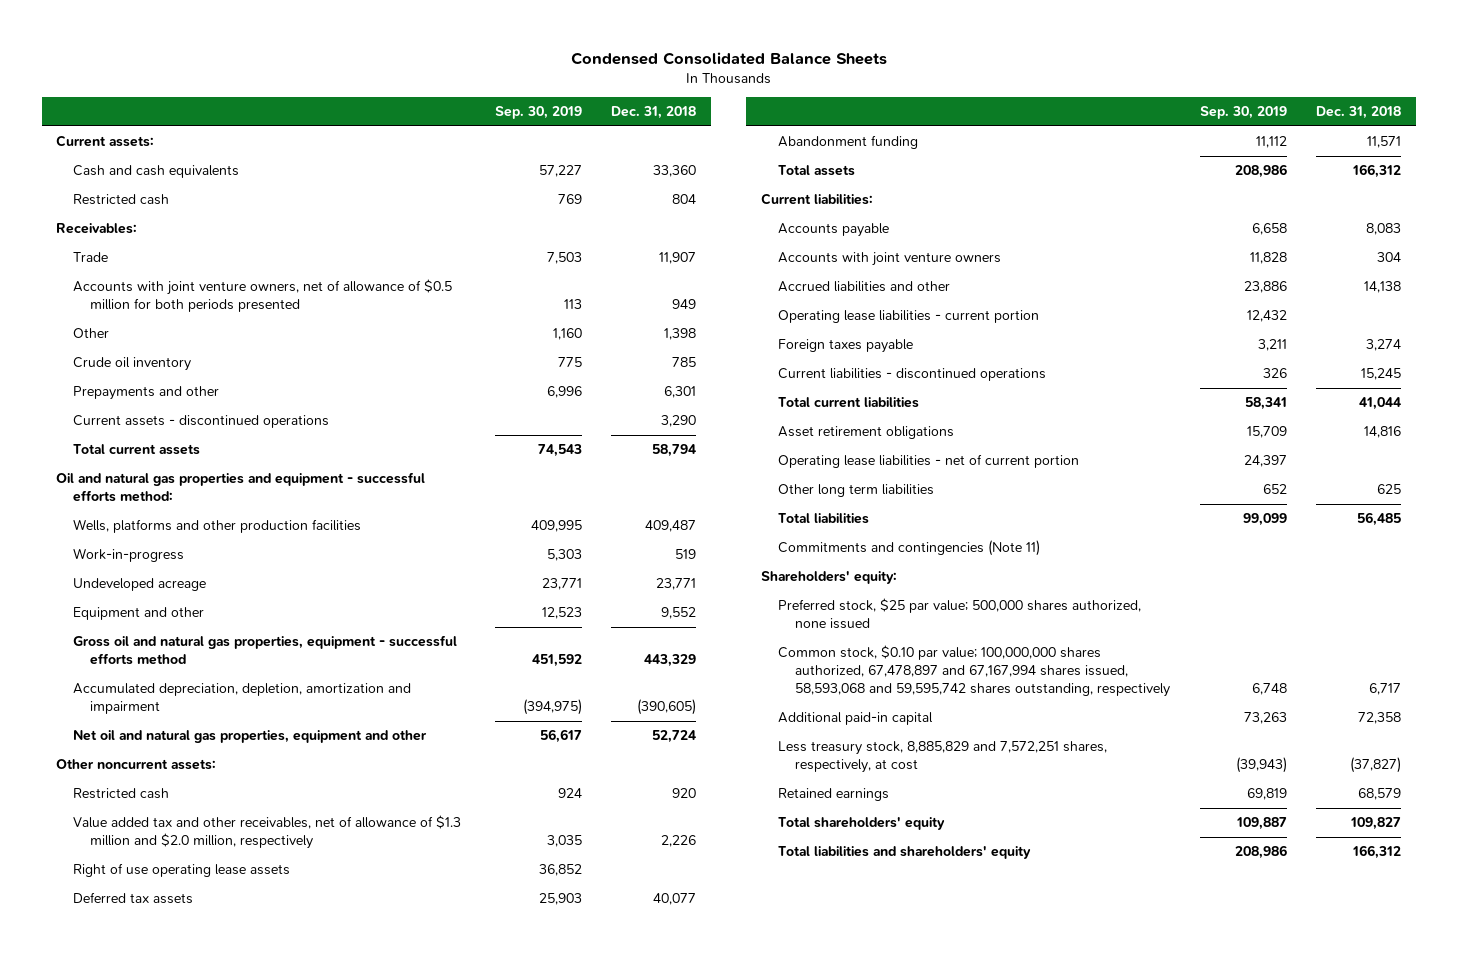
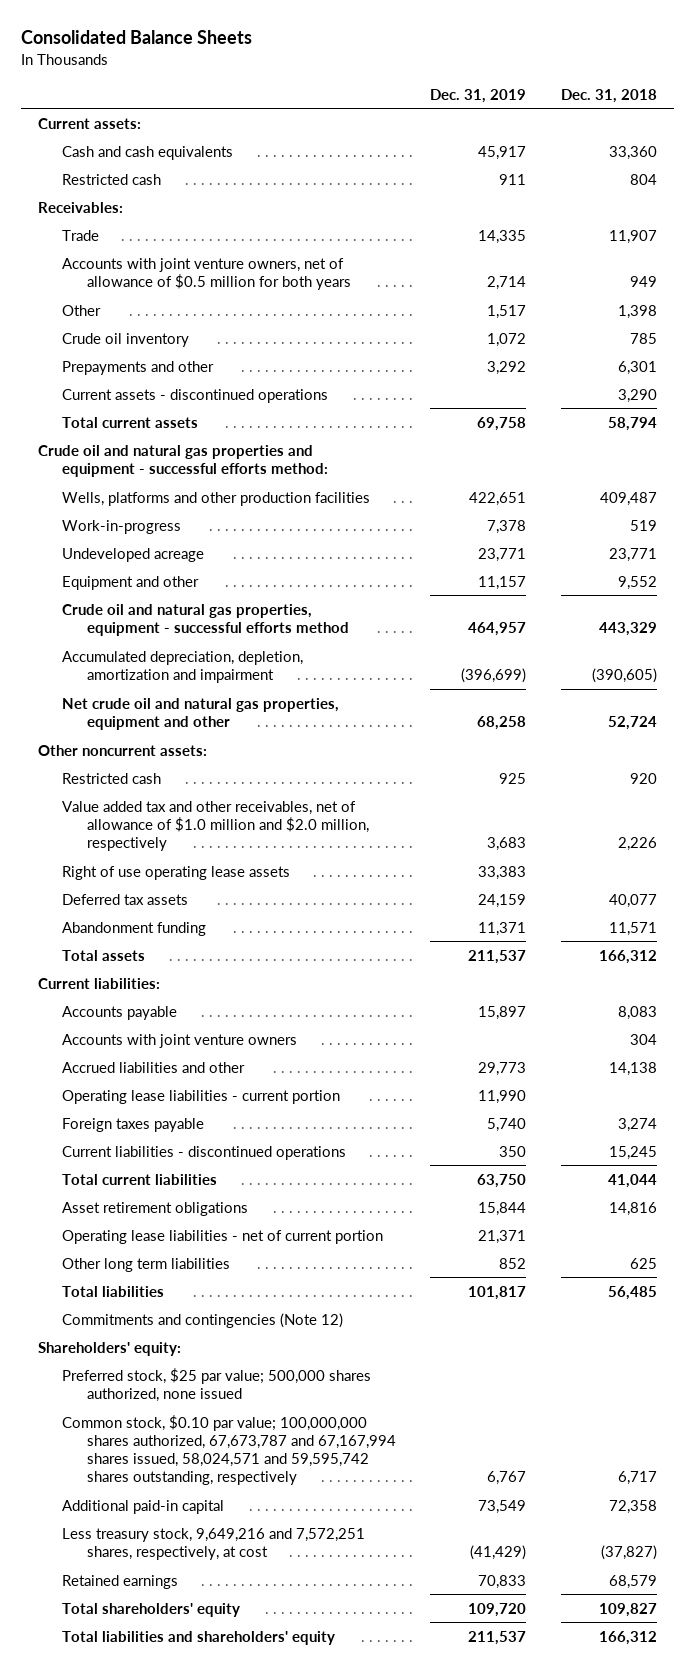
[570,51,887,65] Condensed Consolidated Balance Sheets -> [20,30,252,45] Consolidated Balance Sheets
[494,106,582,120] Sep. 30, 2019 -> none
none -> [430,88,527,103] Dec. 31, 2019
[73,279,453,313] Accounts with joint venture owners, net of allowance of $0.5 million for both periods presented -> [62,257,351,290] Accounts with joint venture owners, net of allowance of $0.5 million for both years
[56,472,426,503] Oil and natural gas properties and equipment - successful efforts method: -> [37,444,329,477] Crude oil and natural gas properties and equipment - successful efforts method:
[73,635,458,666] Gross oil and natural gas properties, equipment - successful efforts method -> [62,603,349,636] Crude oil and natural gas properties, equipment - successful efforts method
[73,730,428,744] Net oil and natural gas properties, equipment and other -> [62,697,340,730] Net crude oil and natural gas properties, equipment and other
[73,815,462,850] Value added tax and other receivables, net of allowance of $1.3 million and $2.0 million, respectively -> [62,800,369,851] Value added tax and other receivables, net of allowance of $1.0 million and $2.0 million, respectively
[778,540,1041,557] Commitments and contingencies (Note 11) -> [62,1312,344,1328] Commitments and contingencies (Note 12)
[778,645,1171,697] Common stock, $0.10 par value; 100,000,000 shares authorized, 67,478,897 and 67,167,994 shares issued, 58,593,068 and 59,595,742 shares outstanding, respectively -> [62,1414,396,1486] Common stock, $0.10 par value; 100,000,000 shares authorized, 67,673,787 and 67,167,994 shares issued, 58,024,571 and 59,595,742 shares outstanding, respectively
[778,741,1108,774] Less treasury stock, 8,885,829 and 7,572,251 shares, respectively, at cost -> [62,1527,366,1560] Less treasury stock, 9,649,216 and 7,572,251 shares, respectively, at cost

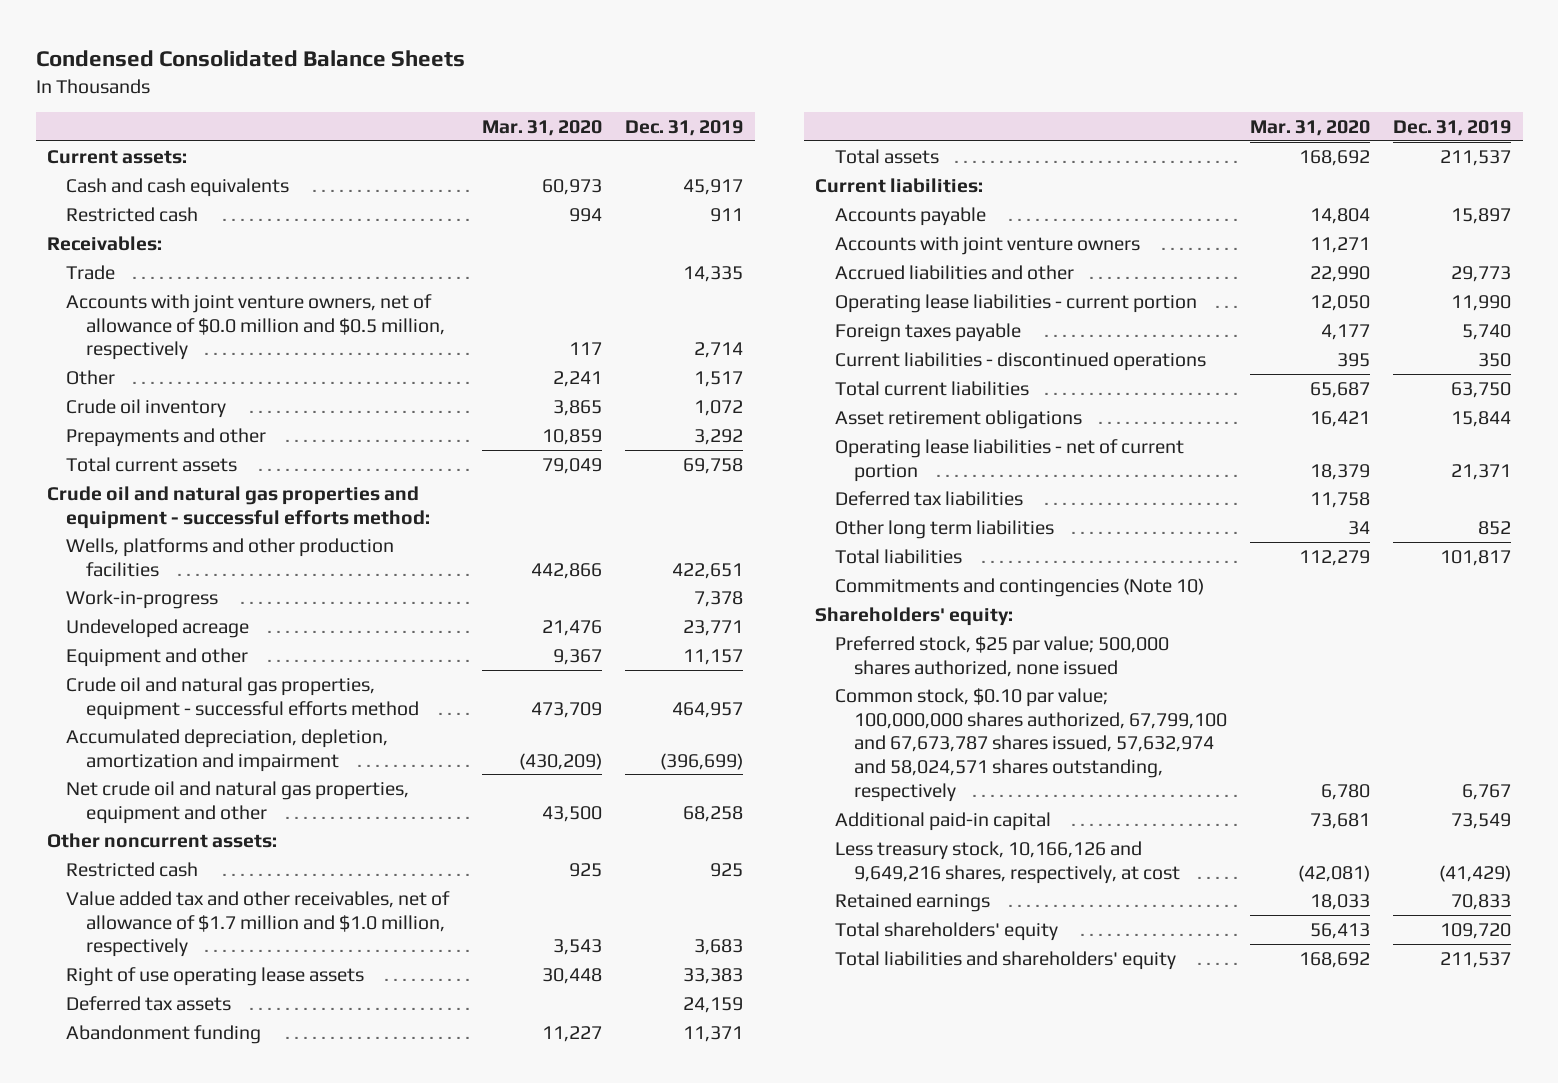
[20,30,252,45] Consolidated Balance Sheets -> [35,50,465,68] Condensed Consolidated Balance Sheets
[560,88,657,103] Dec. 31, 2018 -> none
none -> [481,119,602,136] Mar. 31, 2020
[62,257,351,290] Accounts with joint venture owners, net of allowance of $0.5 million for both years -> [66,293,445,361] Accounts with joint venture owners, net of allowance of $0.0 million and $0.5 million, respectively
[62,388,329,403] Current assets - discontinued operations -> none
[62,800,369,851] Value added tax and other receivables, net of allowance of $1.0 million and $2.0 million, respectively -> [66,890,451,958] Value added tax and other receivables, net of allowance of $1.7 million and $1.0 million, respectively
none -> [834,490,1023,506] Deferred tax liabilities
[62,1312,344,1328] Commitments and contingencies (Note 12) -> [834,577,1204,597] Commitments and contingencies (Note 10)
[62,1414,396,1486] Common stock, $0.10 par value; 100,000,000 shares authorized, 67,673,787 and 67,167,994 shares issued, 58,024,571 and 59,595,742 shares outstanding, respectively -> [834,687,1227,803] Common stock, $0.10 par value; 100,000,000 shares authorized, 67,799,100 and 67,673,787 shares issued, 57,632,974 and 58,024,571 shares outstanding, respectively
[62,1527,366,1560] Less treasury stock, 9,649,216 and 7,572,251 shares, respectively, at cost -> [834,840,1180,884] Less treasury stock, 10,166,126 and 9,649,216 shares, respectively, at cost

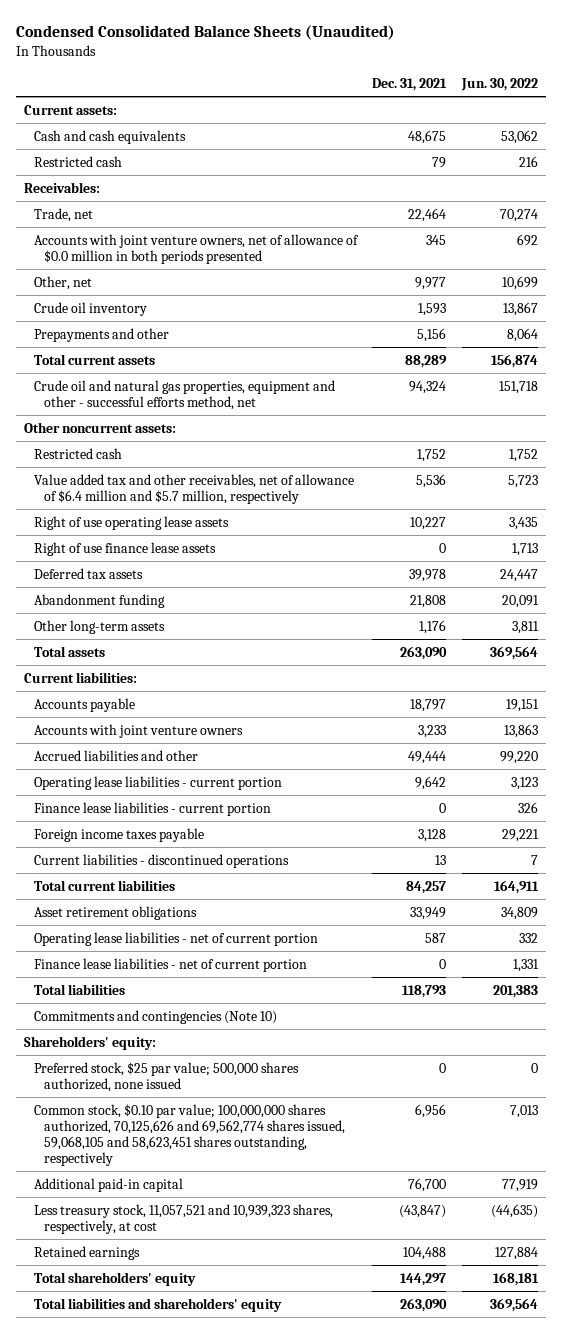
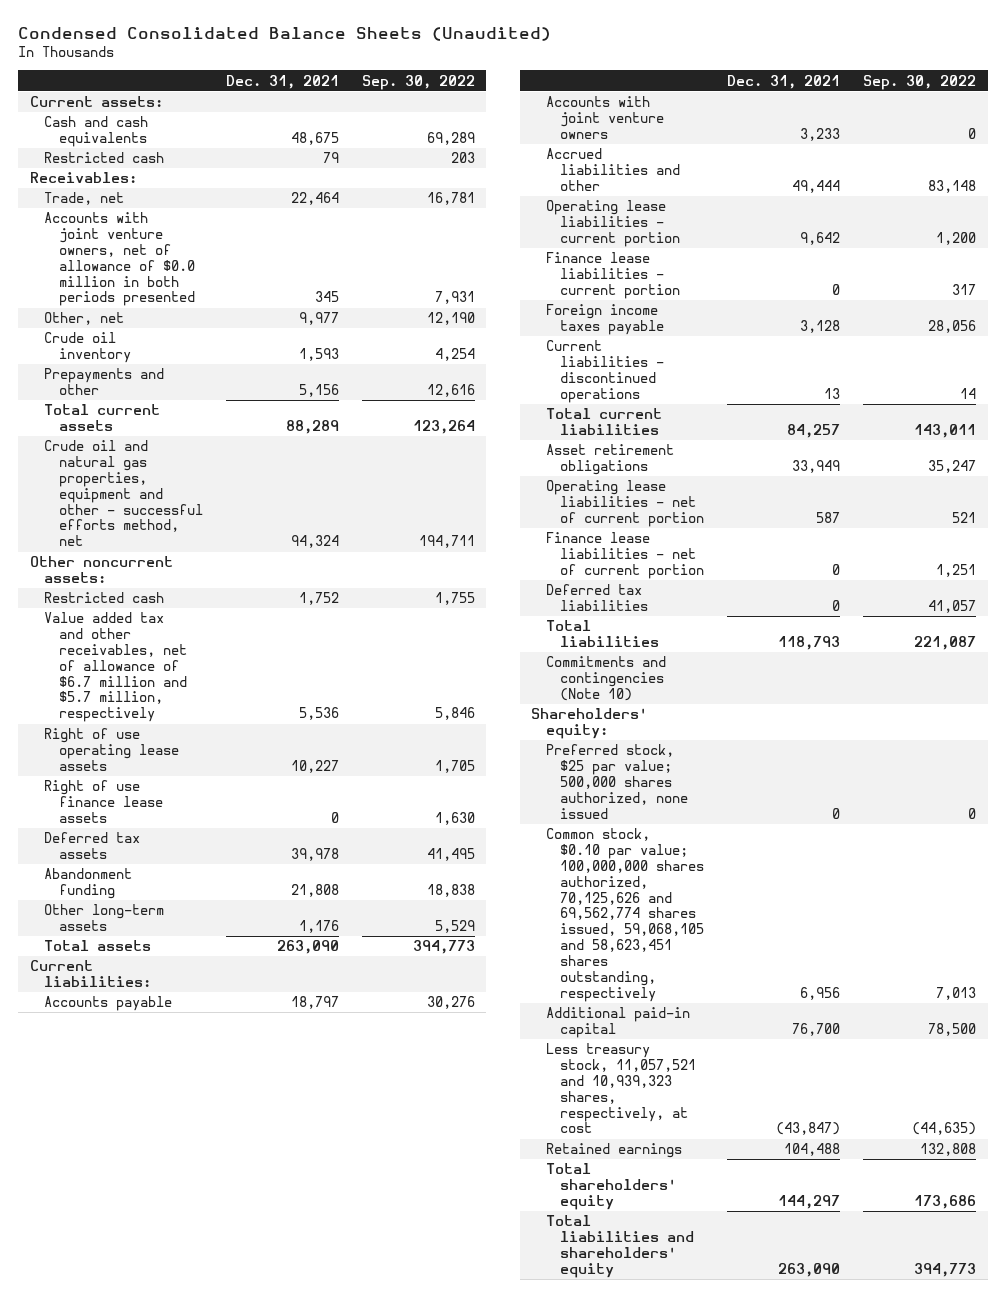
[461,77,539,91] Jun. 30, 2022 -> none
none -> [361,74,475,90] Sep. 30, 2022
[33,473,354,504] Value added tax and other receivables, net of allowance of $6.4 million and $5.7 million, respectively -> [44,612,188,723] Value added tax and other receivables, net of allowance of $6.7 million and $5.7 million, respectively
none -> [545,584,649,612] Deferred tax liabilities

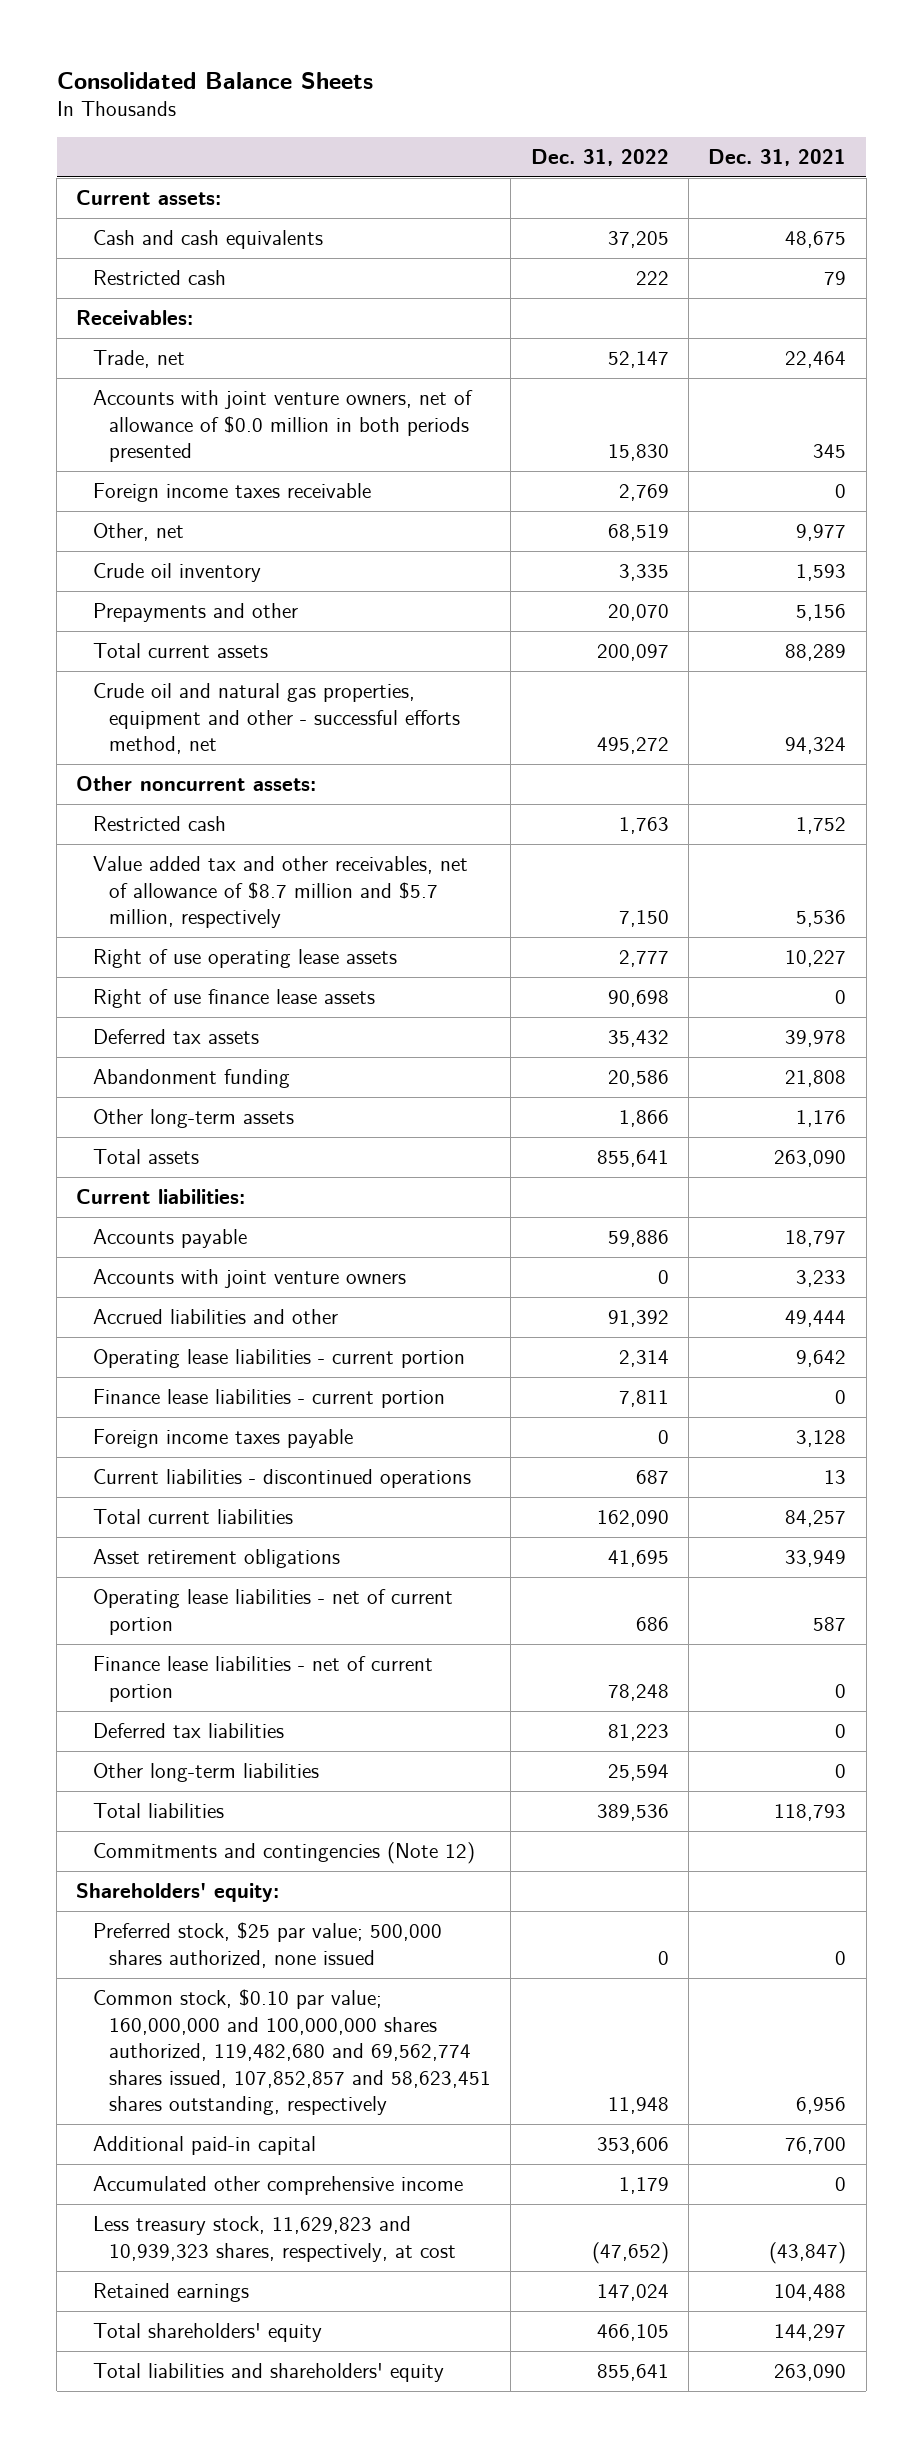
[18,26,552,41] Condensed Consolidated Balance Sheets (Unaudited) -> [56,71,373,89] Consolidated Balance Sheets
[361,74,475,90] Sep. 30, 2022 -> none
none -> [530,148,669,166] Dec. 31, 2022
none -> [92,483,371,503] Foreign income taxes receivable
[44,612,188,723] Value added tax and other receivables, net of allowance of $6.7 million and $5.7 million, respectively -> [92,856,468,929] Value added tax and other receivables, net of allowance of $8.7 million and $5.7 million, respectively
none -> [92,1763,319,1783] Other long-term liabilities
[545,656,666,701] Commitments and contingencies (Note 10) -> [92,1842,475,1865] Commitments and contingencies (Note 12)
[545,828,705,1002] Common stock, $0.10 par value; 100,000,000 shares authorized, 70,125,626 and 69,562,774 shares issued, 59,068,105 and 58,623,451 shares outstanding, respectively -> [92,1989,492,2116] Common stock, $0.10 par value; 160,000,000 and 100,000,000 shares authorized, 119,482,680 and 69,562,774 shares issued, 107,852,857 and 58,623,451 shares outstanding, respectively
none -> [92,2176,463,2196] Accumulated other comprehensive income
[545,1043,697,1134] Less treasury stock, 11,057,521 and 10,939,323 shares, respectively, at cost -> [92,2216,457,2262] Less treasury stock, 11,629,823 and 10,939,323 shares, respectively, at cost

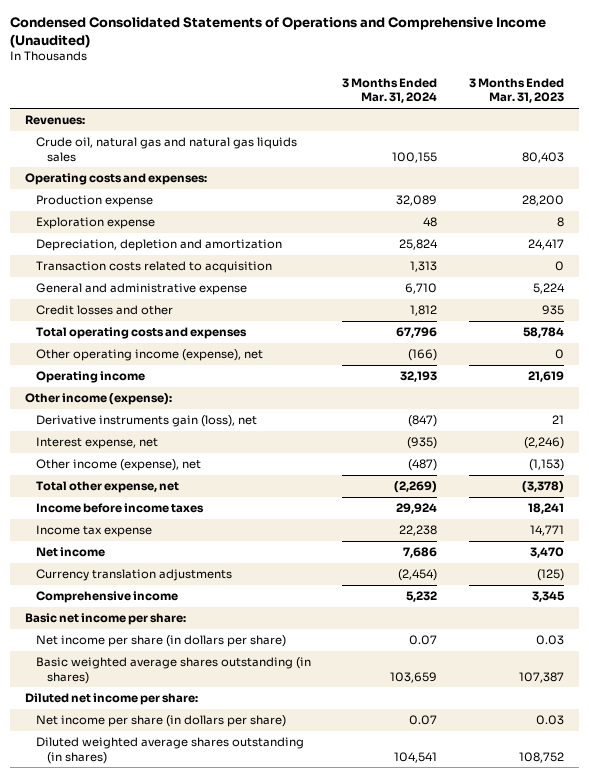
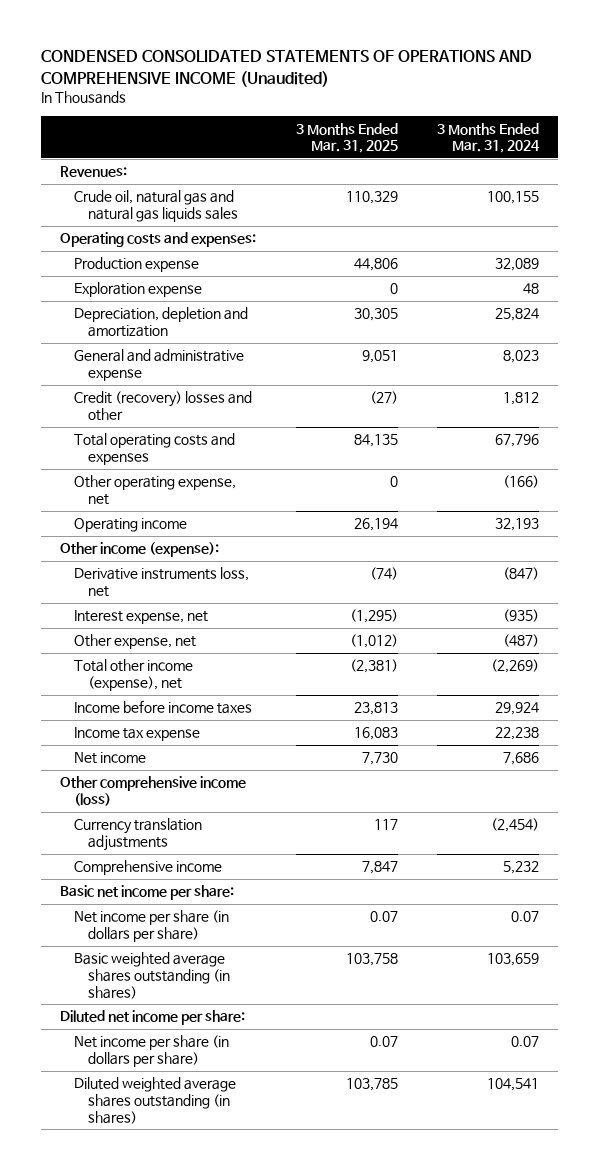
[9,17,546,48] Condensed Consolidated Statements of Operations and Comprehensive Income (Unaudited) -> [40,50,532,87] CONDENSED CONSOLIDATED STATEMENTS OF OPERATIONS AND COMPREHENSIVE INCOME (Unaudited)
[468,77,564,104] 3 Months Ended Mar. 31, 2023 -> none
none -> [295,122,398,154] 3 Months Ended Mar. 31, 2025
[36,261,273,274] Transaction costs related to acquisition -> none
[405,283,438,295] 6,710 -> [502,350,539,364] 8,023
[36,305,174,316] Credit losses and other -> [74,391,253,422] Credit (recovery) losses and other
[36,349,264,362] Other operating income (expense), net -> [74,475,237,506] Other operating expense, net
[36,415,258,428] Derivative instruments gain (loss), net -> [74,567,250,598] Derivative instruments loss, net
[36,459,202,472] Other income (expense), net -> [74,634,197,650] Other expense, net
[36,481,180,494] Total other expense, net -> [74,659,194,692] Total other income (expense), net
none -> [60,776,247,807] Other comprehensive income (loss)

